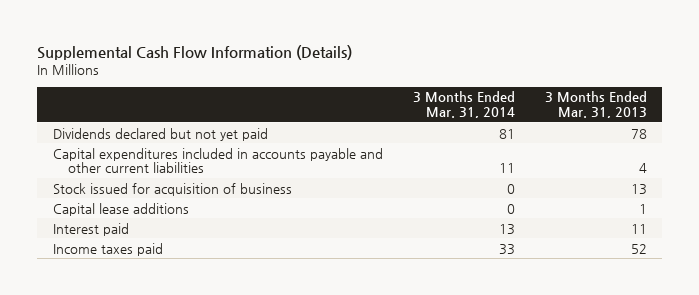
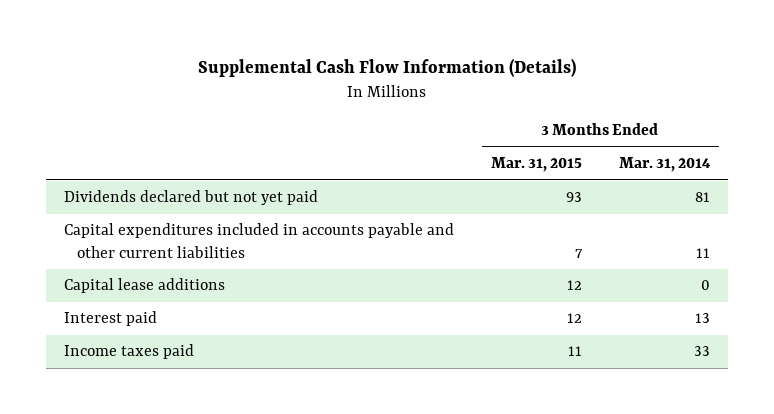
[544,91,647,119] 3 Months Ended Mar. 31, 2013 -> none
none -> [490,157,582,173] Mar. 31, 2015
[52,182,292,196] Stock issued for acquisition of business -> none

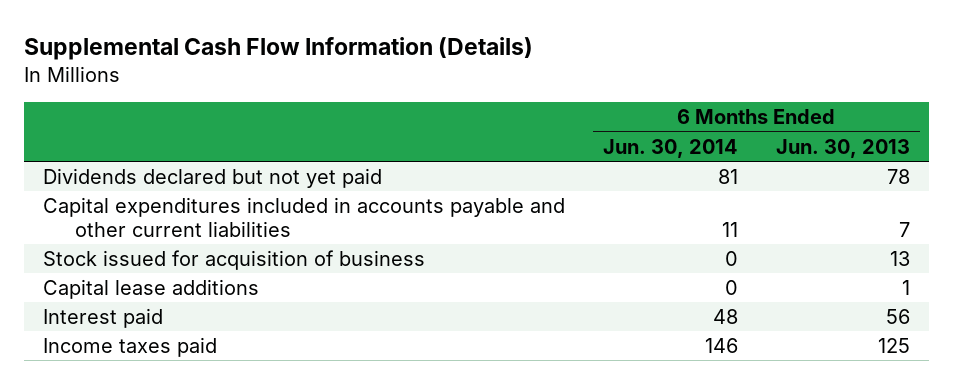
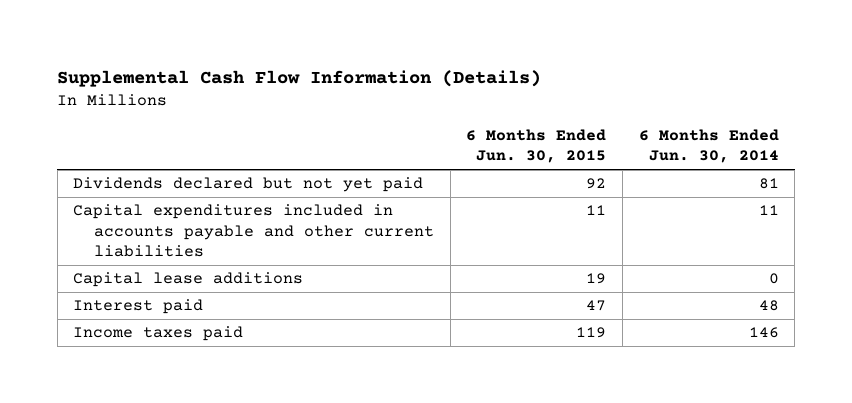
[776,138,911,158] Jun. 30, 2013 -> none
none -> [466,129,607,164] 6 Months Ended Jun. 30, 2015
[42,250,425,271] Stock issued for acquisition of business -> none

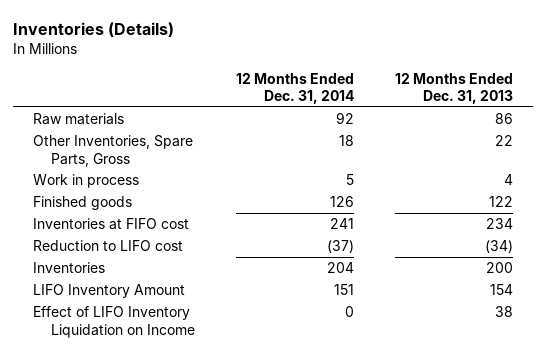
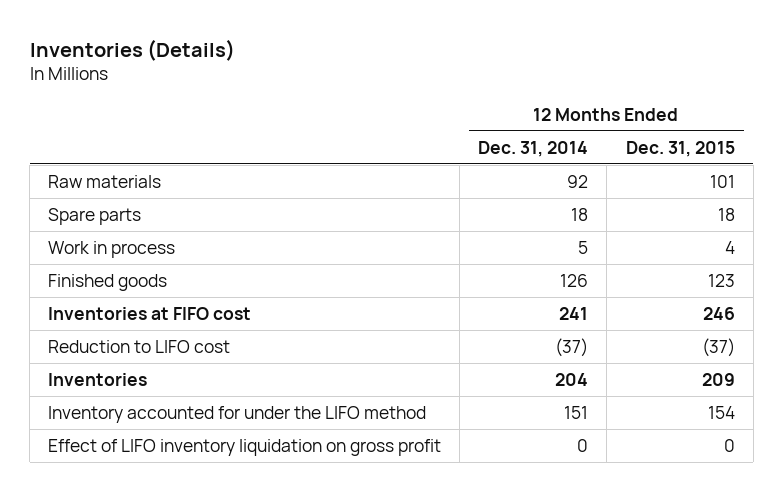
[394,72,513,105] 12 Months Ended Dec. 31, 2013 -> none
none -> [625,140,735,157] Dec. 31, 2015
[33,134,194,167] Other Inventories, Spare Parts, Gross -> [48,207,142,225] Spare parts
[33,283,186,298] LIFO Inventory Amount -> [48,405,427,423] Inventory accounted for under the LIFO method
[33,305,196,338] Effect of LIFO Inventory Liquidation on Income -> [48,438,442,456] Effect of LIFO inventory liquidation on gross profit

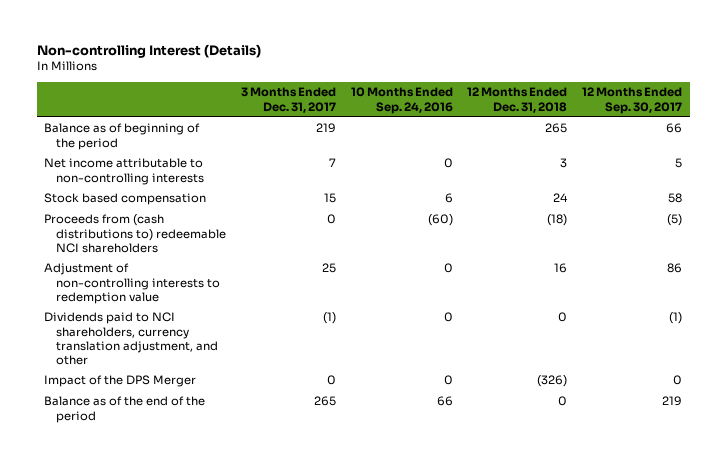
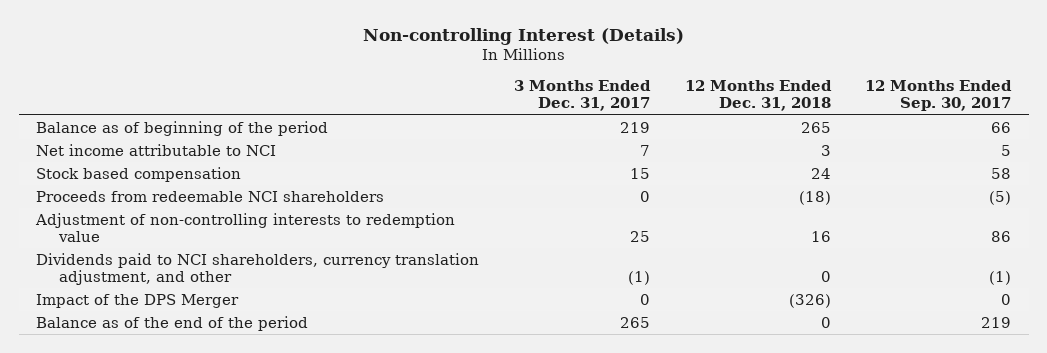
[350,87,453,114] 10 Months Ended Sep. 24, 2016 -> none
[44,158,204,185] Net income attributable to non-controlling interests -> [36,143,277,156] Net income attributable to NCI
[44,214,226,253] Proceeds from (cash distributions to) redeemable NCI shareholders -> [36,190,385,202] Proceeds from redeemable NCI shareholders

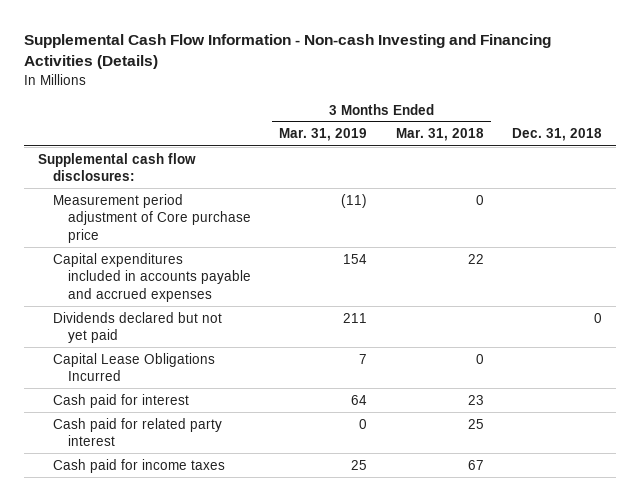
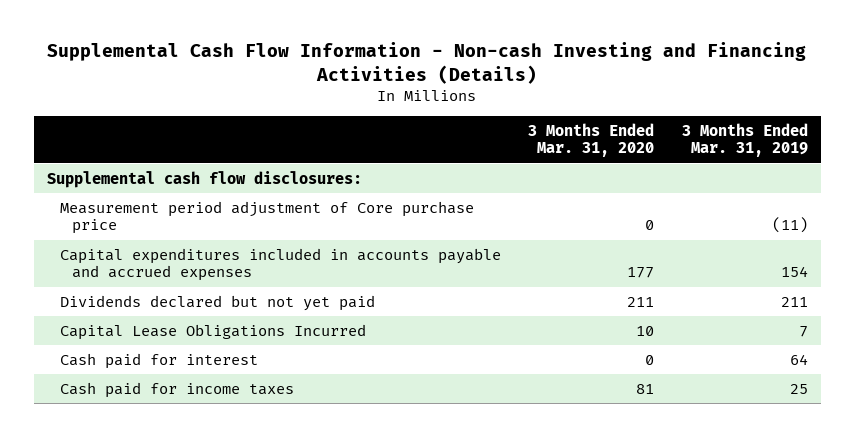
[395,128,484,142] Mar. 31, 2018 -> none
[512,128,603,142] Dec. 31, 2018 -> none
none -> [528,122,655,158] 3 Months Ended Mar. 31, 2020
[53,417,223,447] Cash paid for related party interest -> none

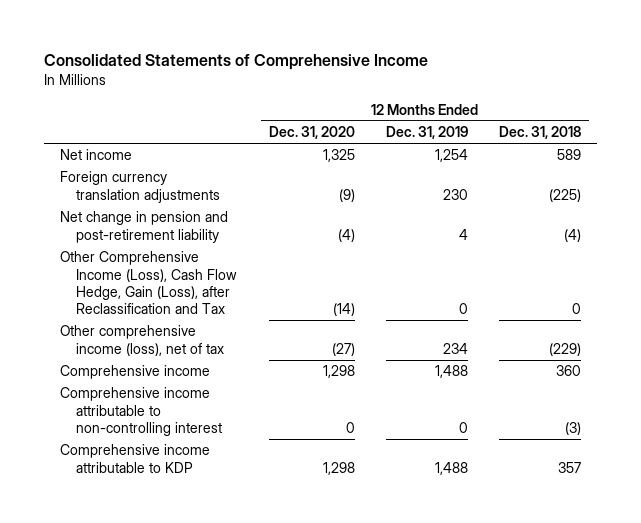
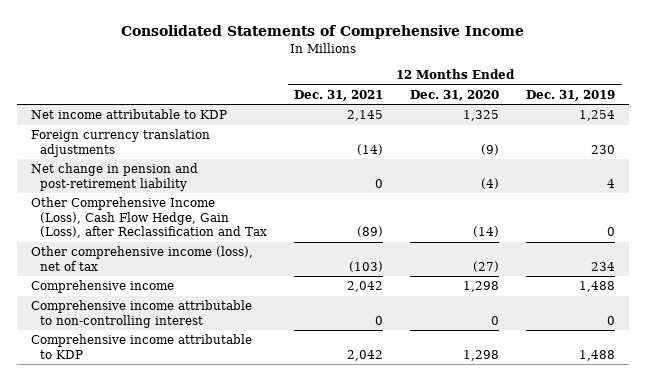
[499,126,582,140] Dec. 31, 2018 -> none
none -> [294,89,384,101] Dec. 31, 2021
[59,149,132,161] Net income -> [30,109,227,120] Net income attributable to KDP

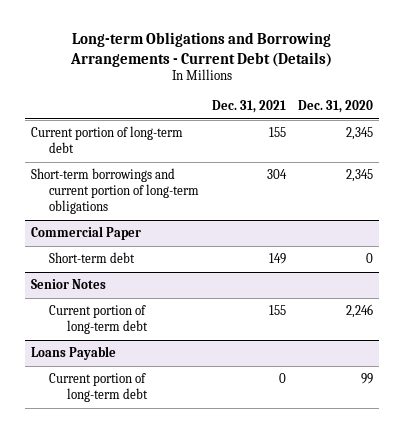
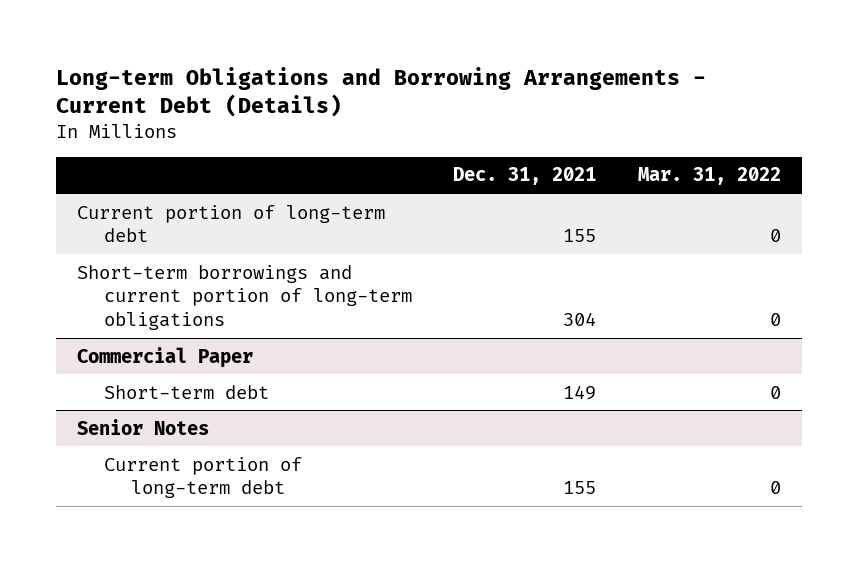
[298,100,374,114] Dec. 31, 2020 -> none
none -> [637,167,781,186] Mar. 31, 2022
[31,346,117,361] Loans Payable -> none
[49,373,149,403] Current portion of long-term debt -> none

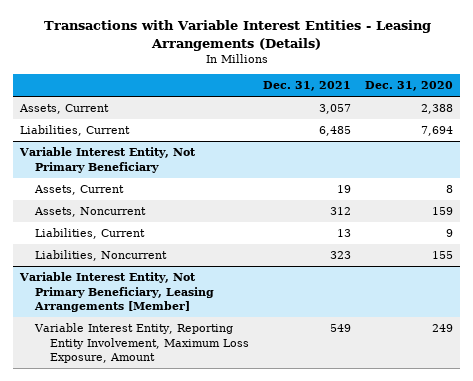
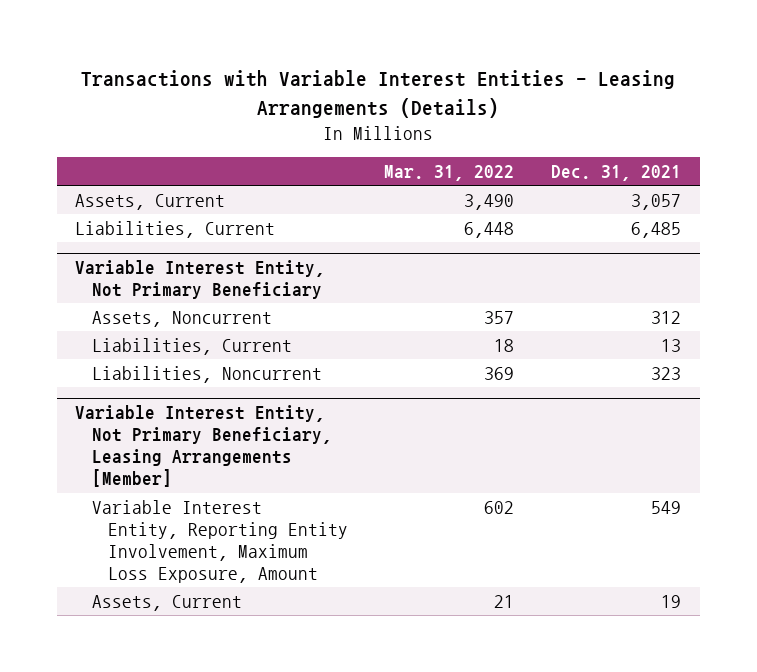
[365,81,454,92] Dec. 31, 2020 -> none
none -> [384,164,515,181] Mar. 31, 2022
[33,185,124,196] Assets, Current -> none
none -> [91,594,242,611] Assets, Current

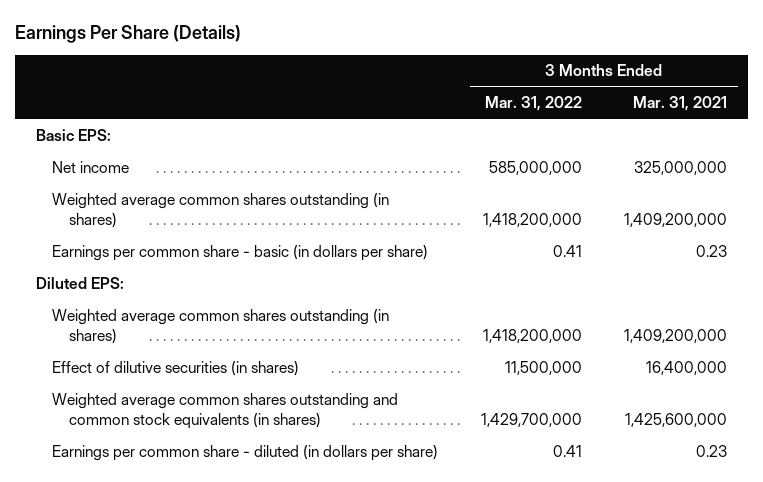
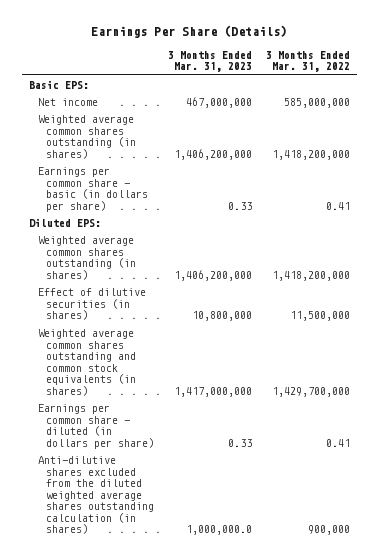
[633,96,728,112] Mar. 31, 2021 -> none
none -> [167,50,252,73] 3 Months Ended Mar. 31, 2023
none -> [37,455,155,535] Anti-dilutive shares excluded from the diluted weighted average shares outstanding calculation (in shares)

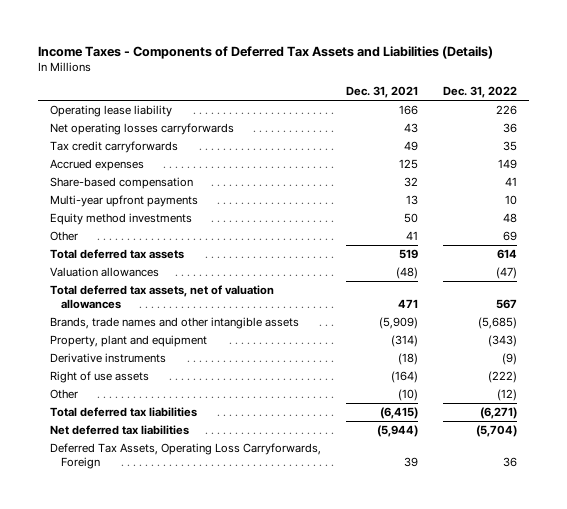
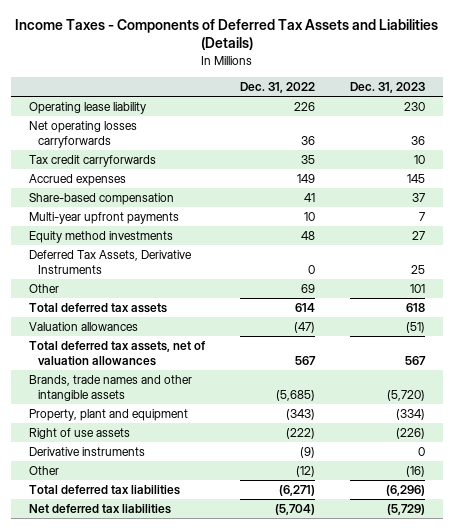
[346,86,419,99] Dec. 31, 2021 -> none
none -> [350,81,426,93] Dec. 31, 2023
none -> [28,250,192,274] Deferred Tax Assets, Derivative Instruments
[50,352,167,363] Derivative instruments -> [28,447,145,457] Derivative instruments
[50,442,322,470] Deferred Tax Assets, Operating Loss Carryforwards, Foreign -> none

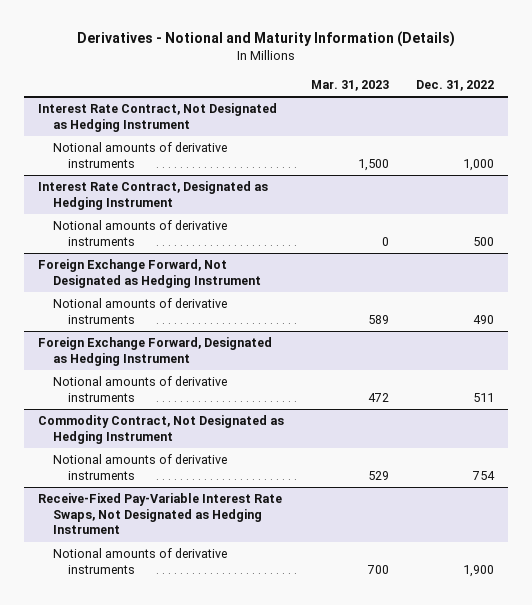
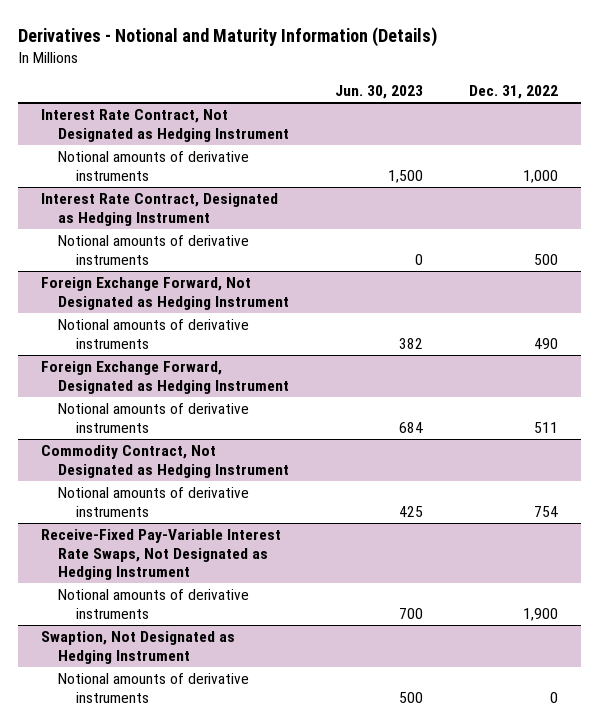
[311,79,390,91] Mar. 31, 2023 -> none
none -> [335,84,424,99] Jun. 30, 2023
none -> [41,631,236,664] Swaption, Not Designated as Hedging Instrument
none -> [58,673,250,703] Notional amounts of derivative instruments

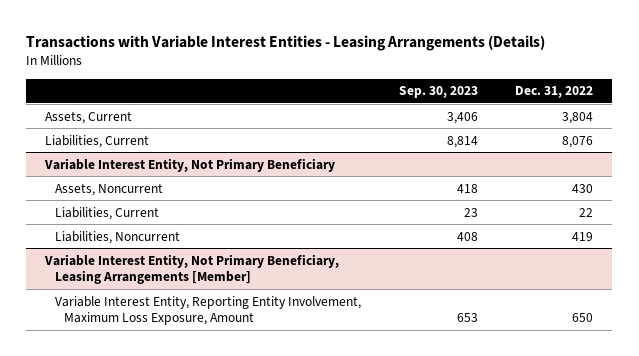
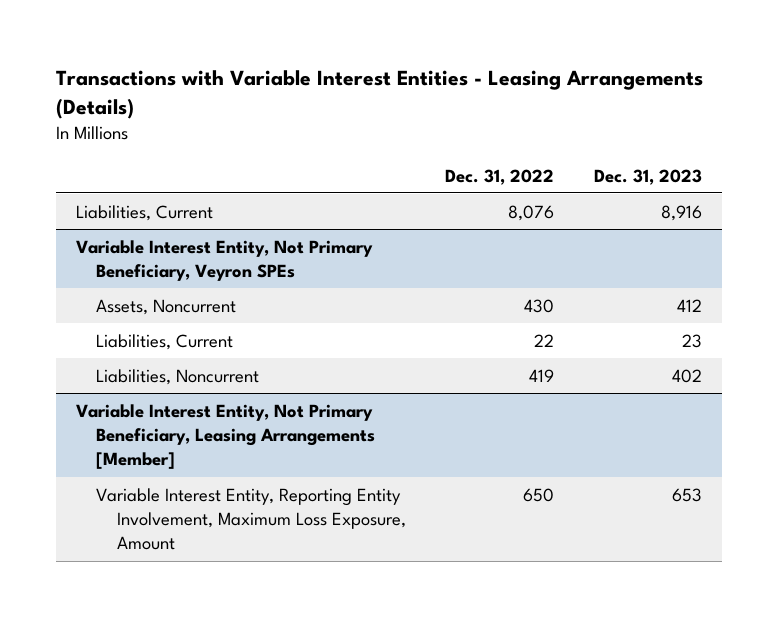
[398,86,478,99] Sep. 30, 2023 -> none
none -> [593,168,702,185] Dec. 31, 2023
[45,110,133,124] Assets, Current -> none
[44,157,336,172] Variable Interest Entity, Not Primary Beneficiary -> [75,239,373,281] Variable Interest Entity, Not Primary Beneficiary, Veyron SPEs

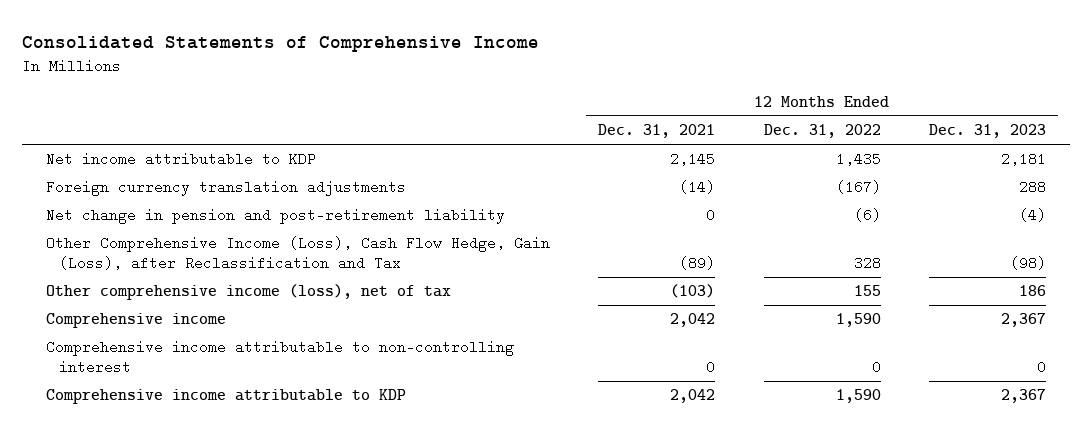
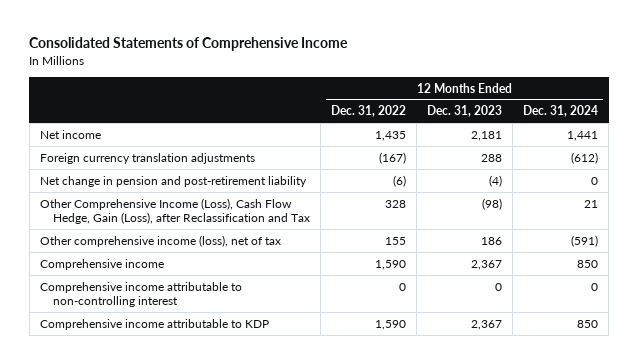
[598,124,716,139] Dec. 31, 2021 -> none
none -> [523,105,599,118] Dec. 31, 2024
[46,152,317,167] Net income attributable to KDP -> [39,129,101,139] Net income

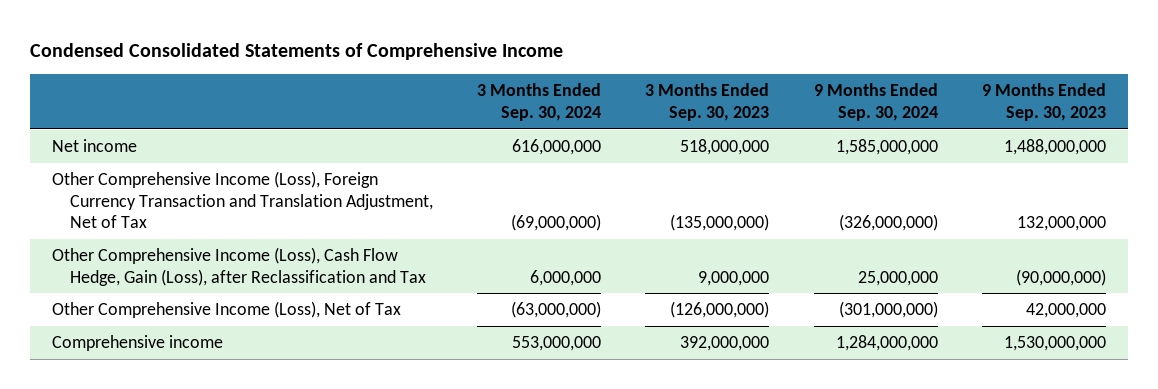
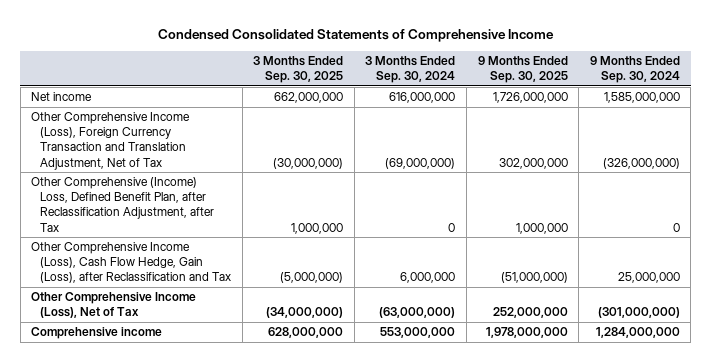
[645,83,770,121] 3 Months Ended Sep. 30, 2023 -> none
[982,83,1107,121] 9 Months Ended Sep. 30, 2023 -> none
none -> [253,55,344,84] 3 Months Ended Sep. 30, 2025
none -> [477,55,568,84] 9 Months Ended Sep. 30, 2025
none -> [31,177,215,232] Other Comprehensive (Income) Loss, Defined Benefit Plan, after Reclassification Adjustment, after Tax

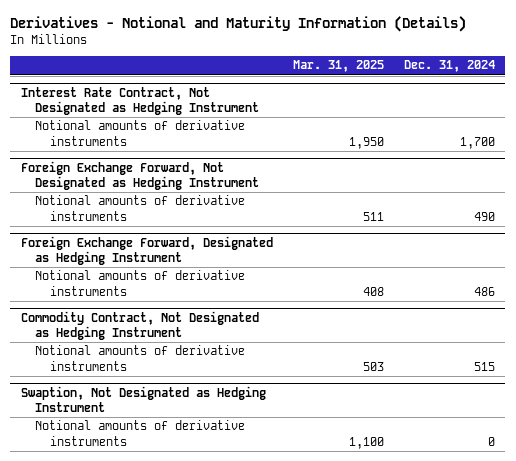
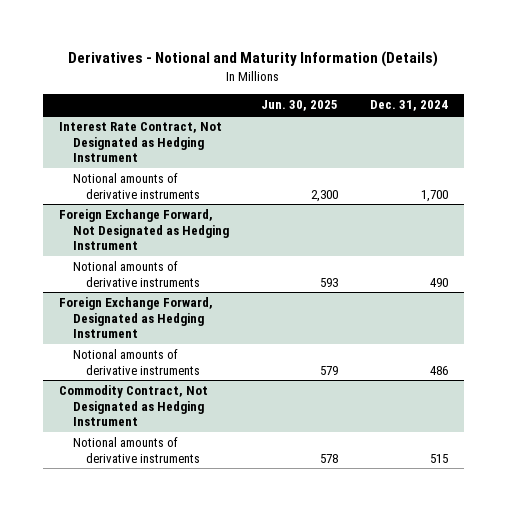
[292,60,384,73] Mar. 31, 2025 -> none
none -> [260,100,338,112] Jun. 30, 2025
[20,386,266,413] Swaption, Not Designated as Hedging Instrument -> none
[35,420,246,446] Notional amounts of derivative instruments -> none

